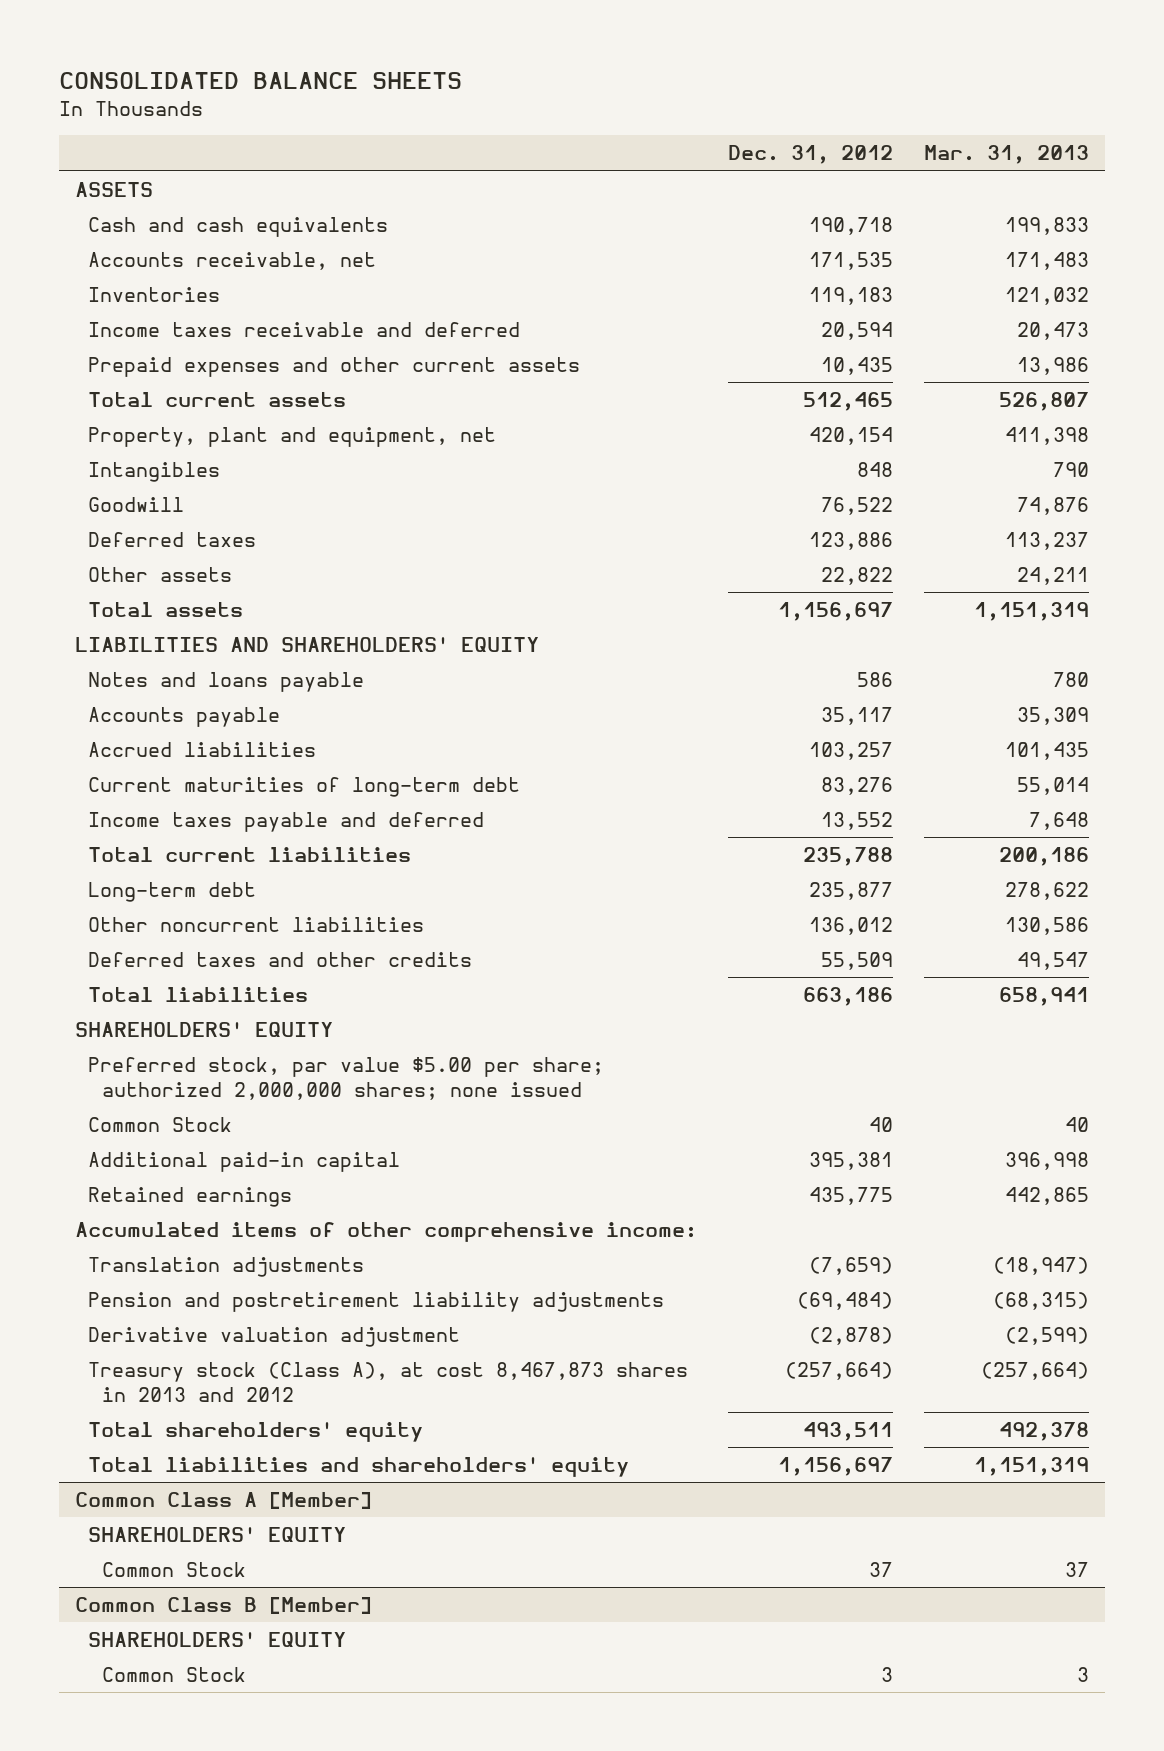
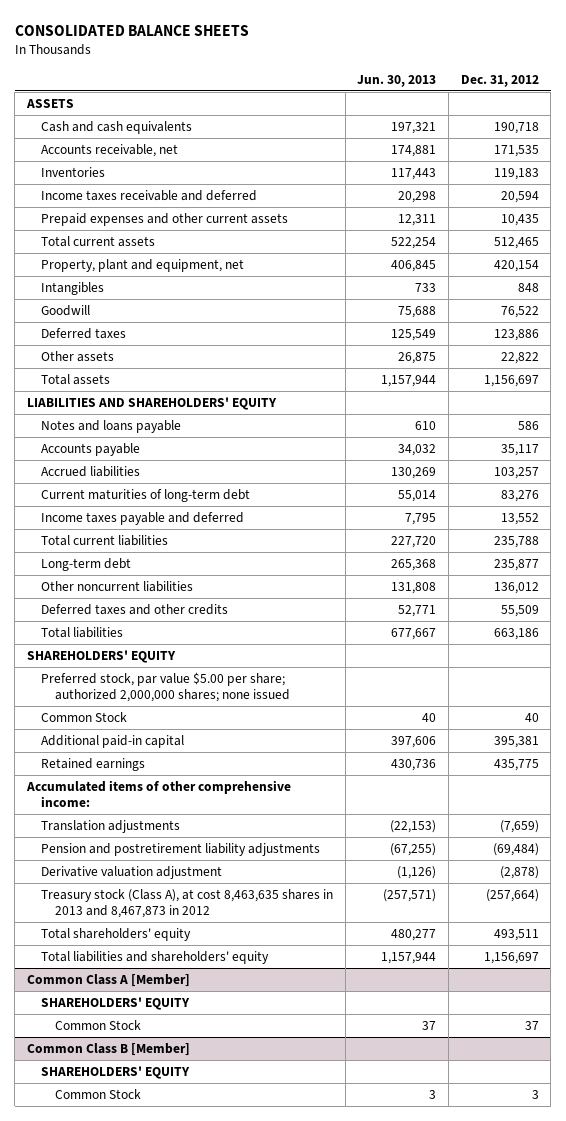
[924,145,1090,165] Mar. 31, 2013 -> none
none -> [357,74,437,87] Jun. 30, 2013
[88,1362,689,1402] Treasury stock (Class A), at cost 8,467,873 shares in 2013 and 2012 -> [41,888,334,919] Treasury stock (Class A), at cost 8,463,635 shares in 2013 and 8,467,873 in 2012

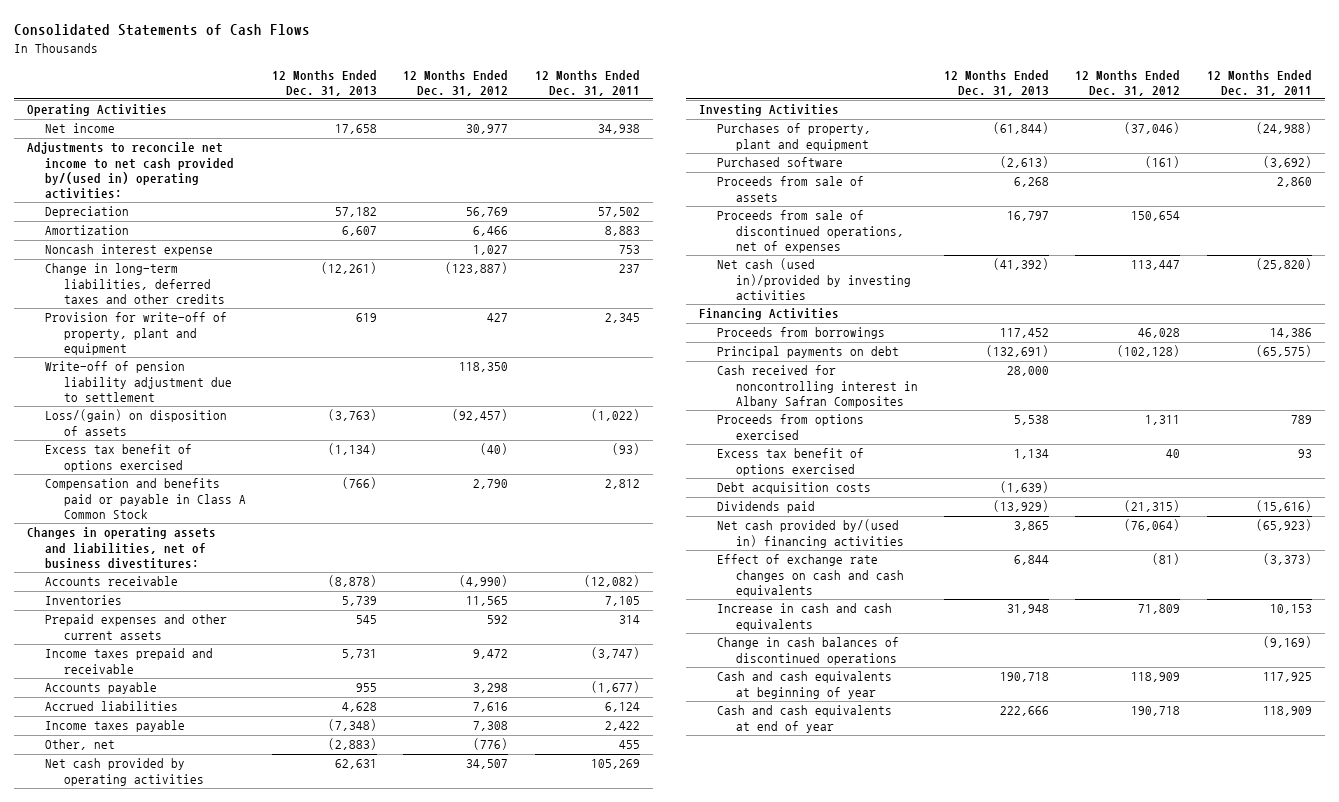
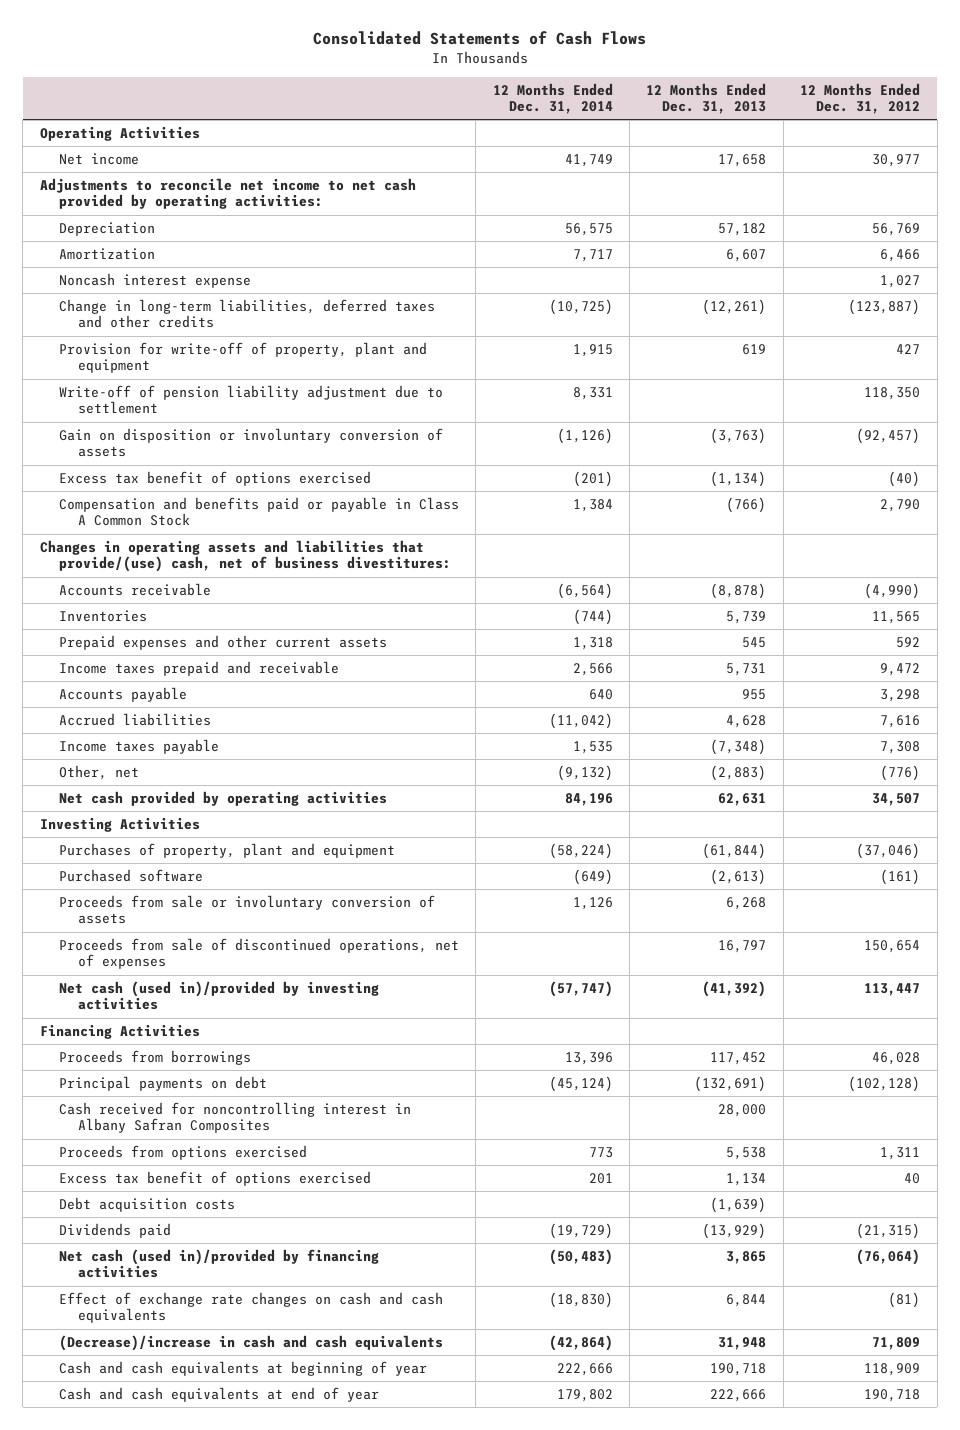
[534,69,640,96] 12 Months Ended Dec. 31, 2011 -> none
none -> [492,82,613,115] 12 Months Ended Dec. 31, 2014
[27,142,235,200] Adjustments to reconcile net income to net cash provided by/(used in) operating activities: -> [39,177,416,210] Adjustments to reconcile net income to net cash provided by operating activities:
[45,409,228,436] Loss/(gain) on disposition of assets -> [58,427,443,458] Gain on disposition or involuntary conversion of assets
[27,527,217,569] Changes in operating assets and liabilities, net of business divestitures: -> [39,539,451,573] Changes in operating assets and liabilities that provide/(use) cash, net of business divestitures:
[717,176,865,202] Proceeds from sale of assets -> [58,894,435,925] Proceeds from sale or involuntary conversion of assets
[717,519,904,548] Net cash provided by/(used in) financing activities -> [58,1248,379,1279] Net cash (used in)/provided by financing activities
[717,637,900,665] Change in cash balances of discontinued operations -> none
[717,603,893,631] Increase in cash and cash equivalents -> [58,1334,443,1351] (Decrease)/increase in cash and cash equivalents

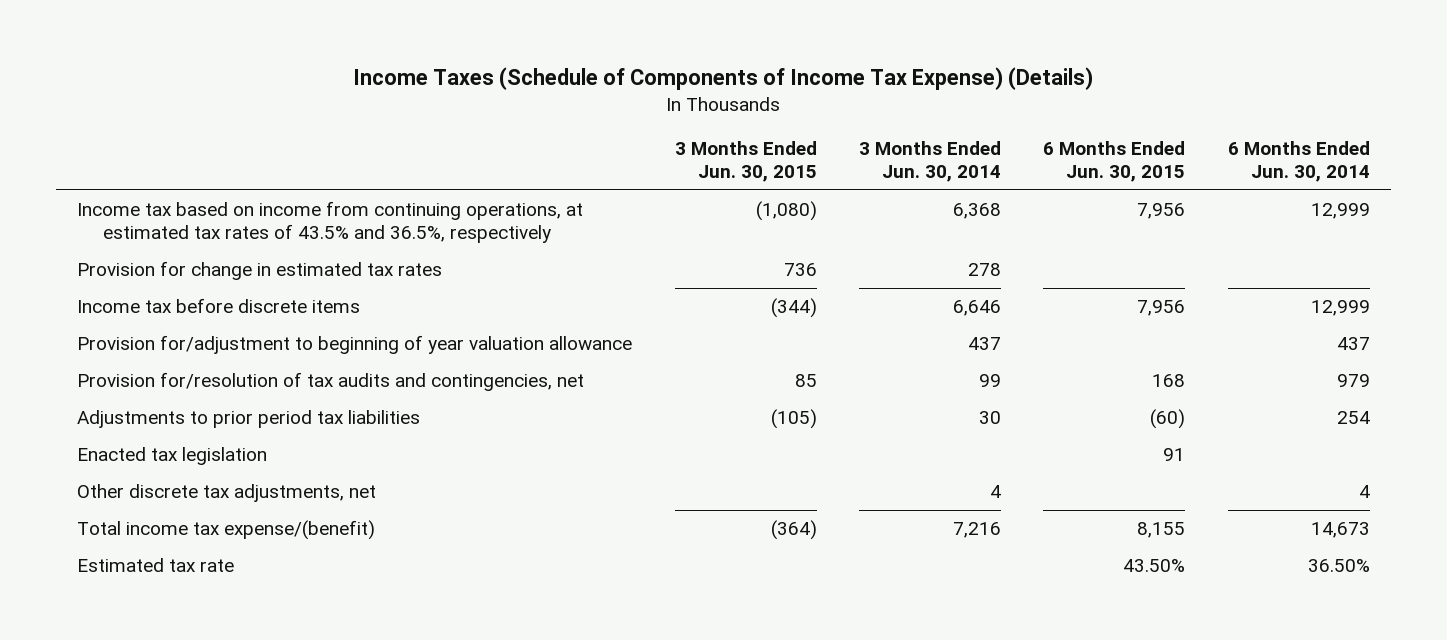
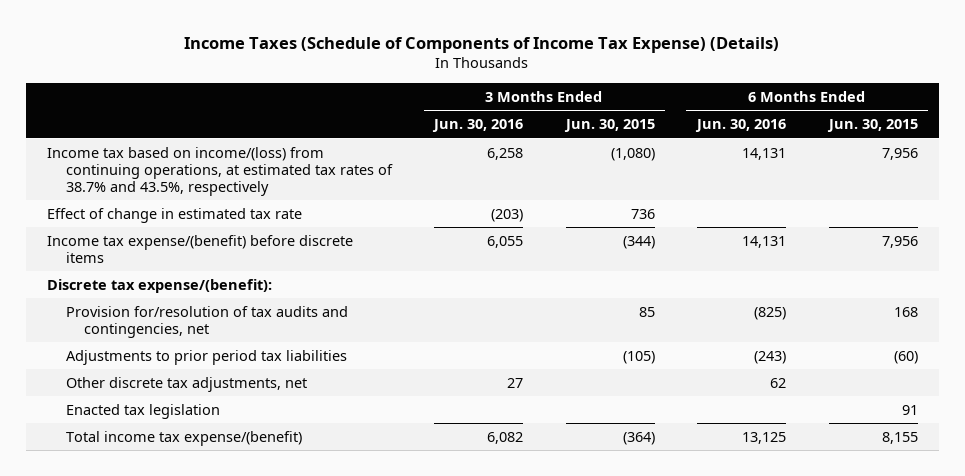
[858,141,1001,182] 3 Months Ended Jun. 30, 2014 -> none
[1227,141,1370,182] 6 Months Ended Jun. 30, 2014 -> none
none -> [432,119,524,133] Jun. 30, 2016
none -> [695,119,787,133] Jun. 30, 2016
[77,335,633,355] Provision for/adjustment to beginning of year valuation allowance -> none
[77,201,584,244] Income tax based on income from continuing operations, at estimated tax rates of 43.5% and 36.5%, respectively -> [47,146,393,196] Income tax based on income/(loss) from continuing operations, at estimated tax rates of 38.7% and 43.5%, respectively
[77,261,443,281] Provision for change in estimated tax rates -> [47,207,303,223] Effect of change in estimated tax rate
[77,298,361,314] Income tax before discrete items -> [47,234,354,263] Income tax expense/(benefit) before discrete items
none -> [47,278,273,293] Discrete tax expense/(benefit):
[77,447,268,466] Enacted tax legislation -> [65,403,220,419] Enacted tax legislation
[77,558,235,573] Estimated tax rate -> none

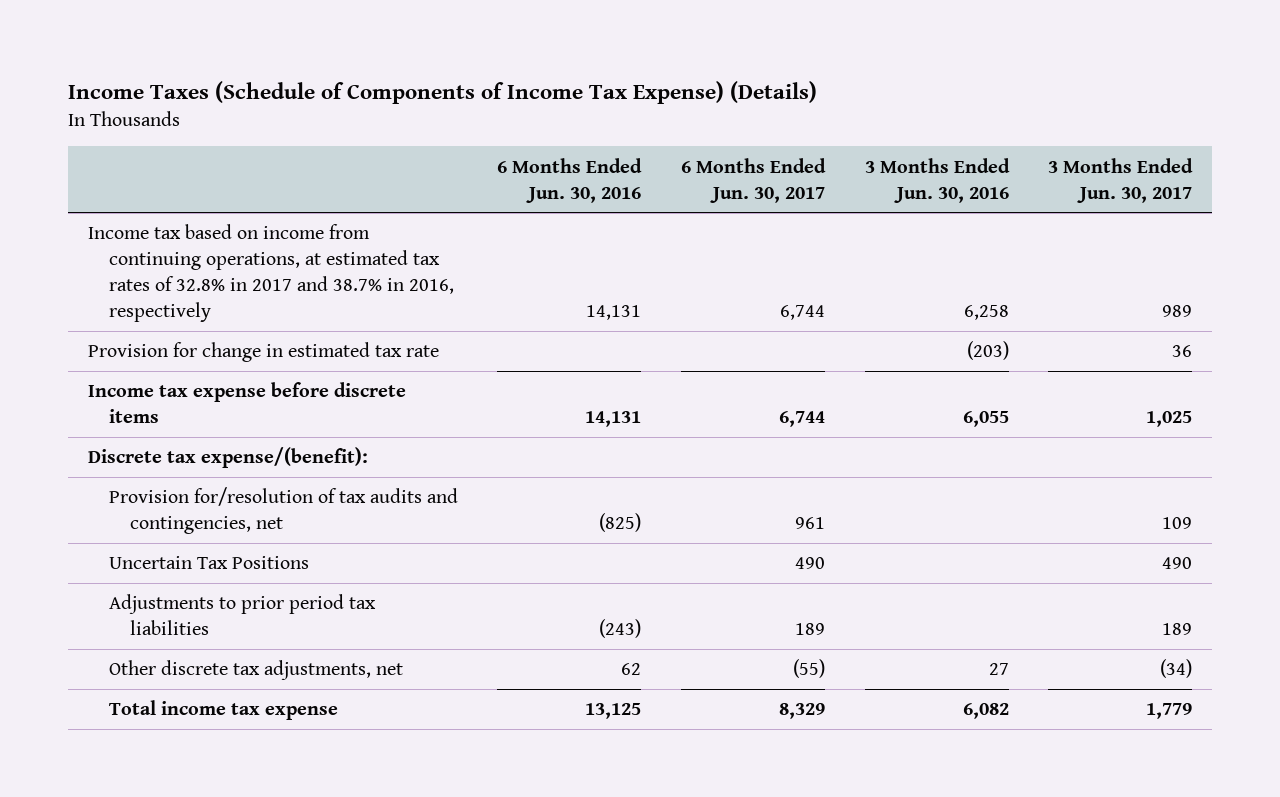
[563,119,655,133] Jun. 30, 2015 -> none
[826,119,918,133] Jun. 30, 2015 -> none
none -> [680,157,826,203] 6 Months Ended Jun. 30, 2017
none -> [1048,157,1194,203] 3 Months Ended Jun. 30, 2017
[47,146,393,196] Income tax based on income/(loss) from continuing operations, at estimated tax rates of 38.7% and 43.5%, respectively -> [87,224,454,323] Income tax based on income from continuing operations, at estimated tax rates of 32.8% in 2017 and 38.7% in 2016, respectively
[47,207,303,223] Effect of change in estimated tax rate -> [87,342,439,363] Provision for change in estimated tax rate
[47,234,354,263] Income tax expense/(benefit) before discrete items -> [87,382,406,424] Income tax expense before discrete items
none -> [108,556,309,570] Uncertain Tax Positions
[65,403,220,419] Enacted tax legislation -> none
[65,430,302,446] Total income tax expense/(benefit) -> [108,700,338,721] Total income tax expense

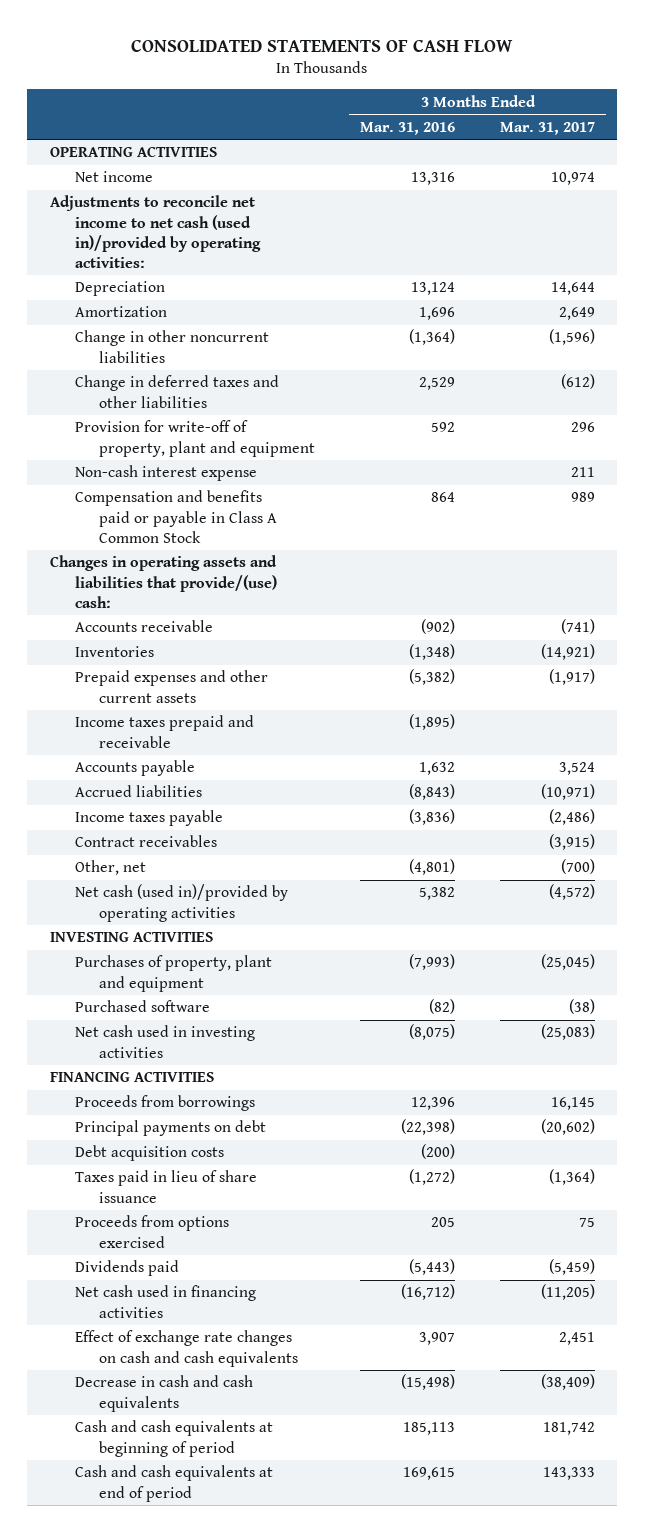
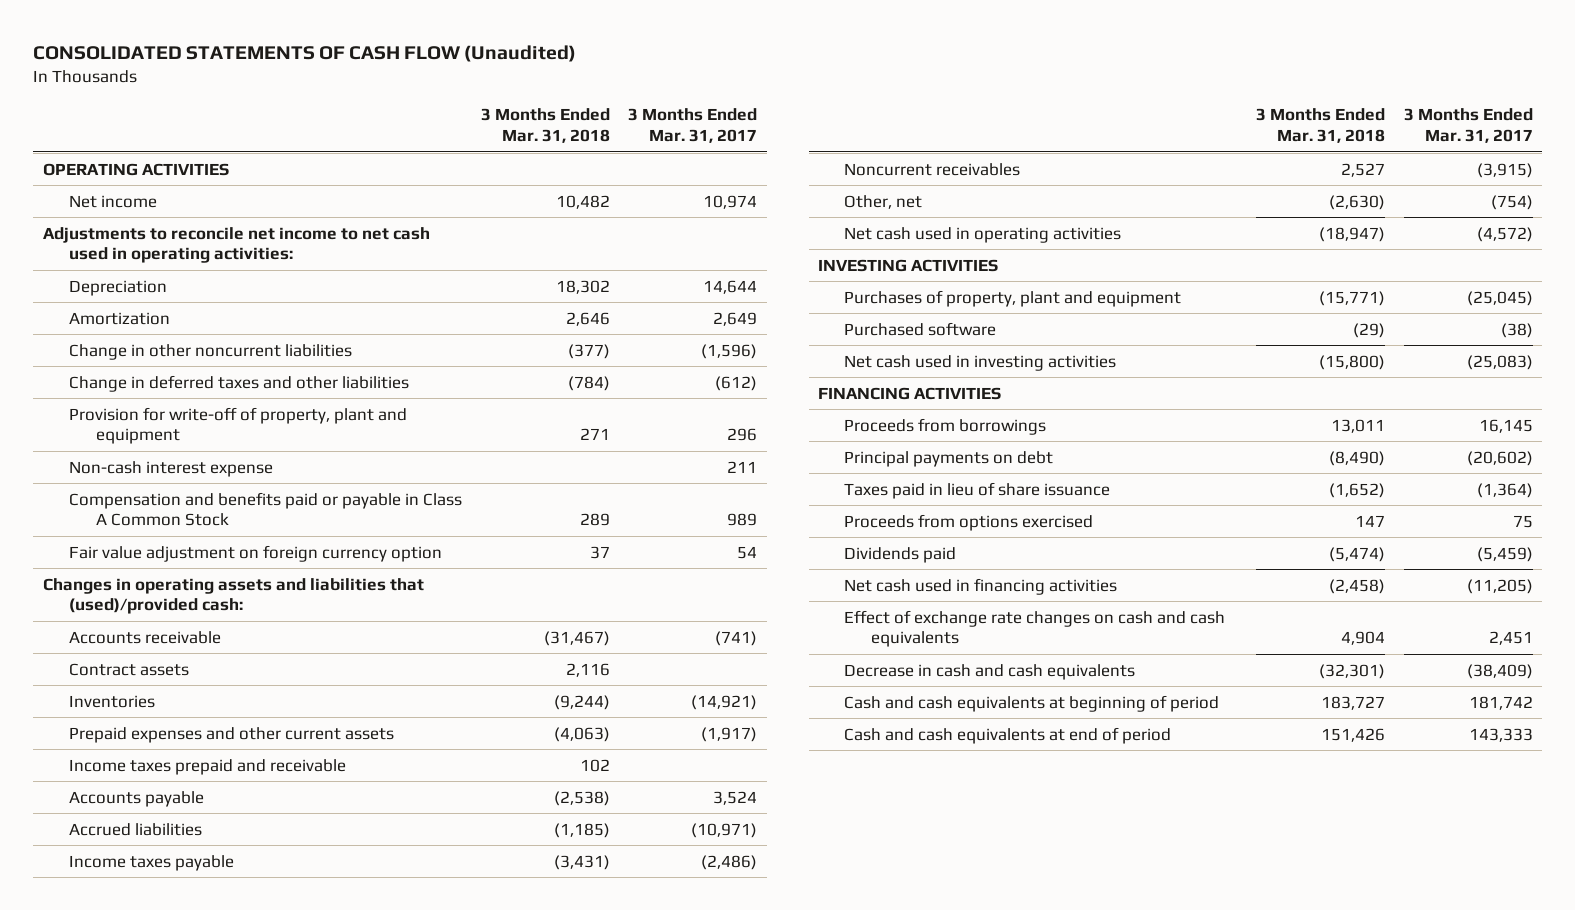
[131,38,514,52] CONSOLIDATED STATEMENTS OF CASH FLOW -> [33,45,577,63] CONSOLIDATED STATEMENTS OF CASH FLOW (Unaudited)
[360,121,456,135] Mar. 31, 2016 -> none
none -> [480,108,610,144] 3 Months Ended Mar. 31, 2018
[49,195,261,268] Adjustments to reconcile net income to net cash (used in)/provided by operating activities: -> [42,226,430,264] Adjustments to reconcile net income to net cash used in operating activities:
none -> [69,544,443,562] Fair value adjustment on foreign currency option
[49,555,277,608] Changes in operating assets and liabilities that provide/(use) cash: -> [42,577,424,615] Changes in operating assets and liabilities that (used)/provided cash:
none -> [69,662,190,676] Contract assets
[74,835,217,848] Contract receivables -> [844,162,1021,176] Noncurrent receivables
[560,859,595,875] (700) -> [1490,194,1533,210] (754)
[74,884,288,922] Net cash (used in)/provided by operating activities -> [844,226,1122,243] Net cash used in operating activities
[74,1145,224,1162] Debt acquisition costs -> none

